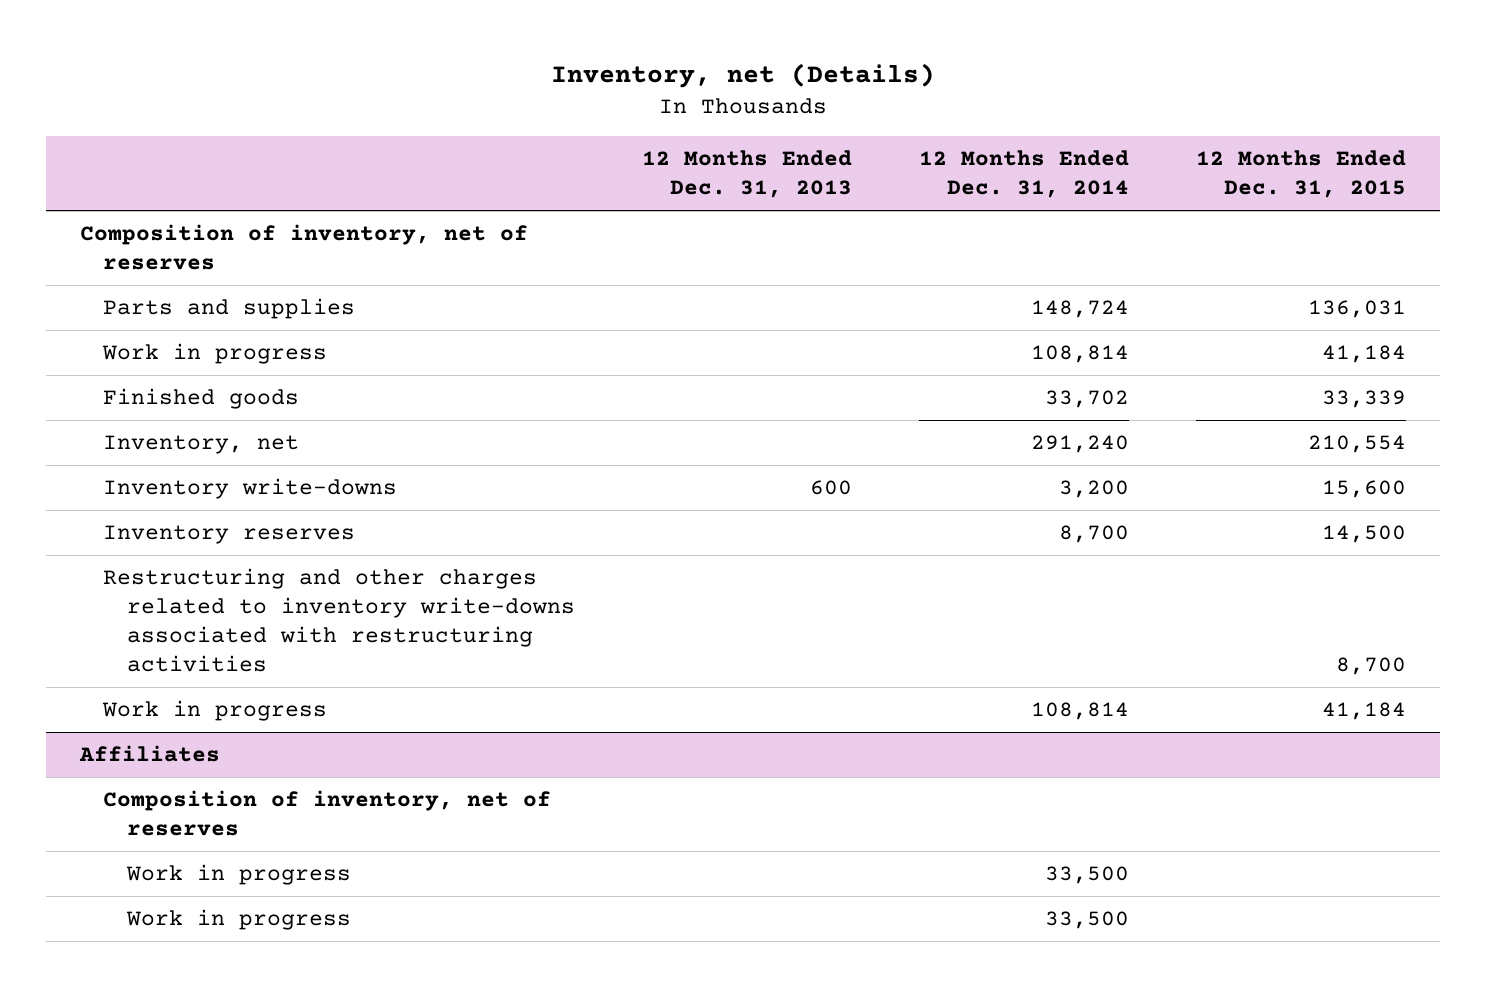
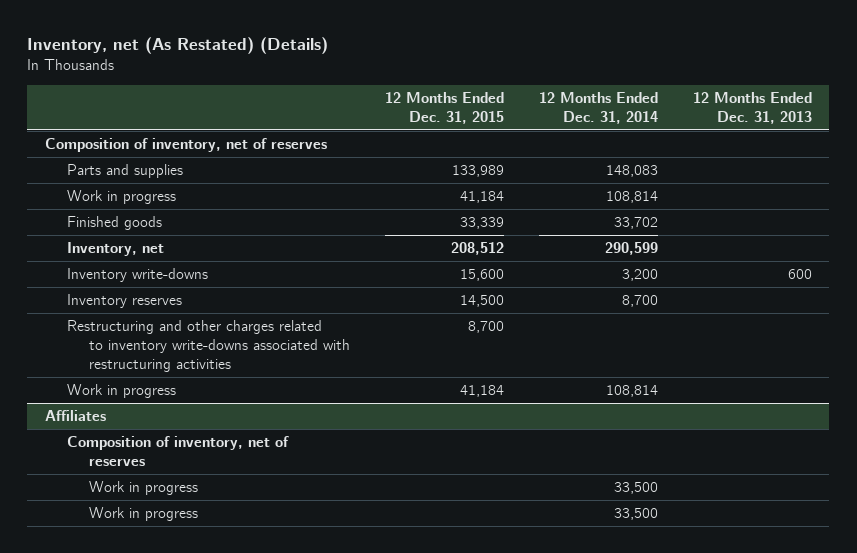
[551,62,936,88] Inventory, net (Details) -> [27,37,329,55] Inventory, net (As Restated) (Details)
[1031,300,1130,319] 148,724 -> [605,165,658,178] 148,083
[1308,300,1407,319] 136,031 -> [452,165,505,178] 133,989
[1031,435,1130,454] 291,240 -> [604,242,658,256] 290,599
[1308,435,1407,454] 210,554 -> [451,242,505,256] 208,512

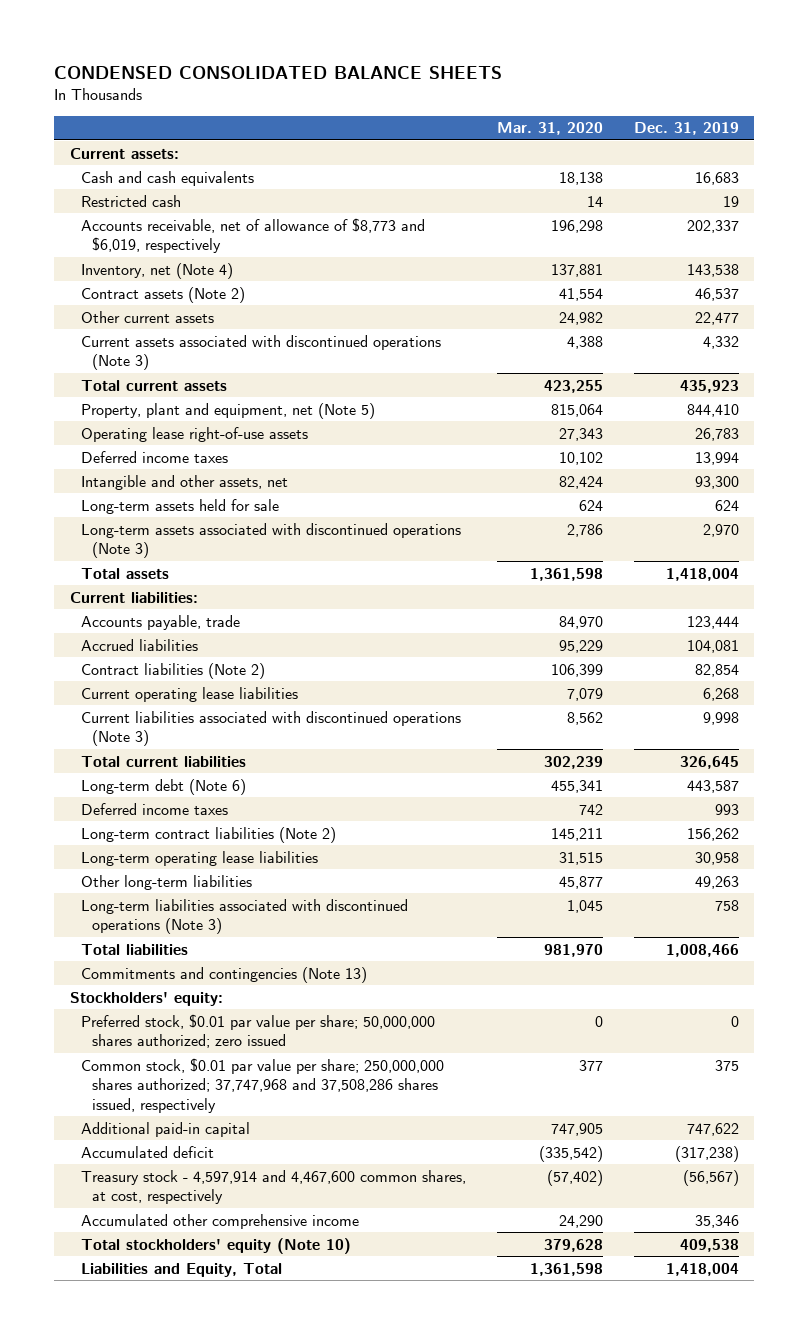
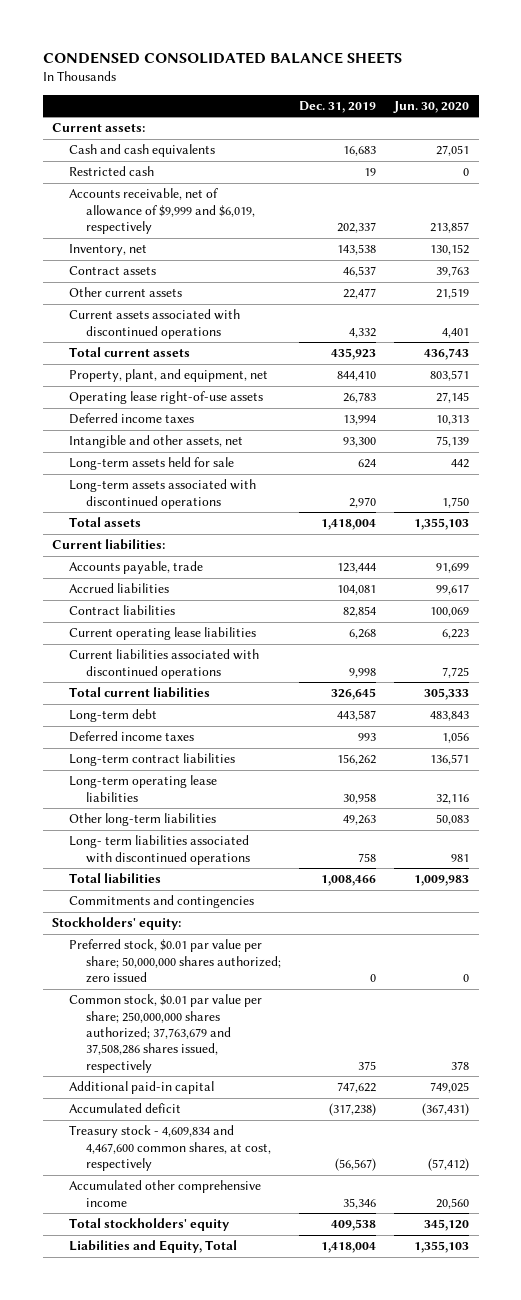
[496,122,603,136] Mar. 31, 2020 -> none
none -> [393,100,470,113] Jun. 30, 2020
[80,217,425,254] Accounts receivable, net of allowance of $8,773 and $6,019, respectively -> [68,188,255,234] Accounts receivable, net of allowance of $9,999 and $6,019, respectively
[80,262,233,279] Inventory, net (Note 4) -> [68,244,147,257] Inventory, net
[80,286,245,303] Contract assets (Note 2) -> [68,266,156,276] Contract assets
[80,334,441,371] Current assets associated with discontinued operations (Note 3) -> [68,309,240,339] Current assets associated with discontinued operations
[80,402,375,419] Property, plant and equipment, net (Note 5) -> [68,369,268,383] Property, plant, and equipment, net
[80,522,461,559] Long-term assets associated with discontinued operations (Note 3) -> [68,479,256,509] Long-term assets associated with discontinued operations
[80,662,265,679] Contract liabilities (Note 2) -> [68,605,175,616] Contract liabilities
[80,710,461,747] Current liabilities associated with discontinued operations (Note 3) -> [68,649,259,679] Current liabilities associated with discontinued operations
[80,778,246,795] Long-term debt (Note 6) -> [68,709,157,723] Long-term debt
[80,826,336,843] Long-term contract liabilities (Note 2) -> [68,753,235,767] Long-term contract liabilities
[80,898,408,935] Long-term liabilities associated with discontinued operations (Note 3) -> [68,835,250,865] Long- term liabilities associated with discontinued operations
[80,966,367,983] Commitments and contingencies (Note 13) -> [68,895,254,909] Commitments and contingencies
[80,1057,444,1113] Common stock, $0.01 par value per share; 250,000,000 shares authorized; 37,747,968 and 37,508,286 shares issued, respectively -> [68,994,262,1073] Common stock, $0.01 par value per share; 250,000,000 shares authorized; 37,763,679 and 37,508,286 shares issued, respectively
[80,1169,466,1205] Treasury stock - 4,597,914 and 4,467,600 common shares, at cost, respectively -> [68,1125,271,1171] Treasury stock - 4,609,834 and 4,467,600 common shares, at cost, respectively
[80,1237,351,1254] Total stockholders' equity (Note 10) -> [68,1218,229,1232] Total stockholders' equity

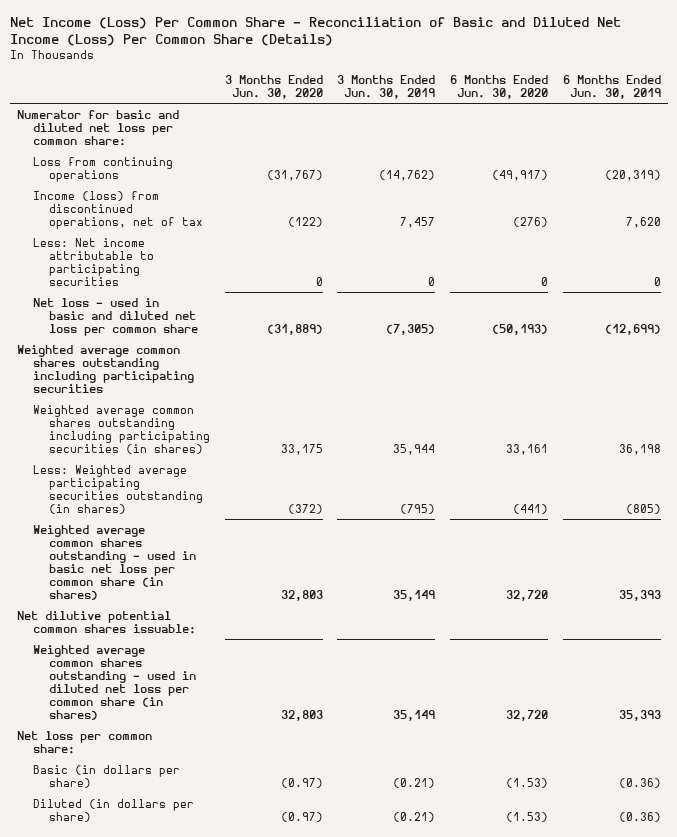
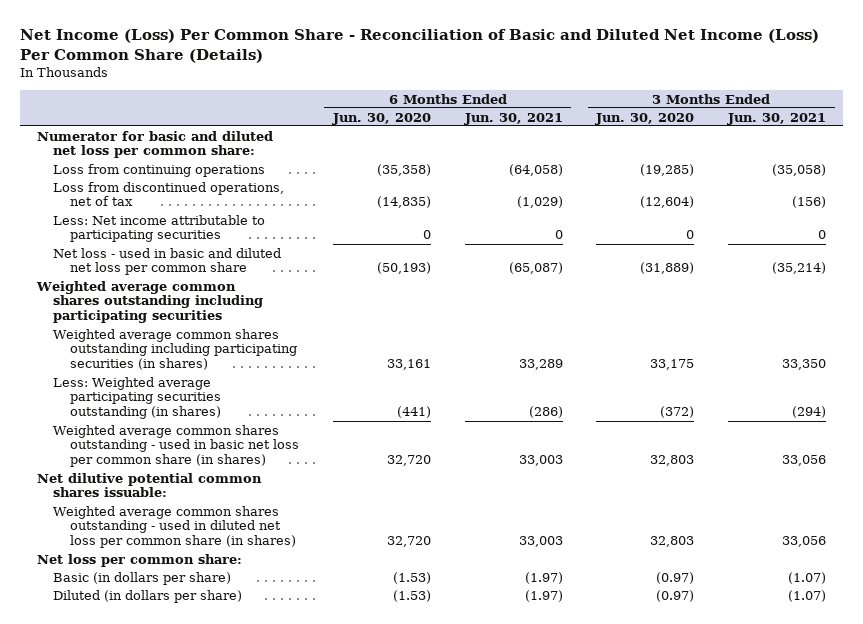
[337,75,436,100] 3 Months Ended Jun. 30, 2019 -> none
[562,75,661,100] 6 Months Ended Jun. 30, 2019 -> none
none -> [463,112,563,125] Jun. 30, 2021
none -> [727,112,827,125] Jun. 30, 2021
[266,169,323,181] (31,767) -> [640,163,695,176] (19,285)
[491,169,548,181] (49,917) -> [376,163,431,176] (35,358)
[33,190,204,229] Income (loss) from discontinued operations, net of tax -> [53,181,285,207] Loss from discontinued operations, net of tax
[287,216,323,227] (122) -> [640,196,695,209] (12,604)
[512,216,548,227] (276) -> [376,196,431,209] (14,835)

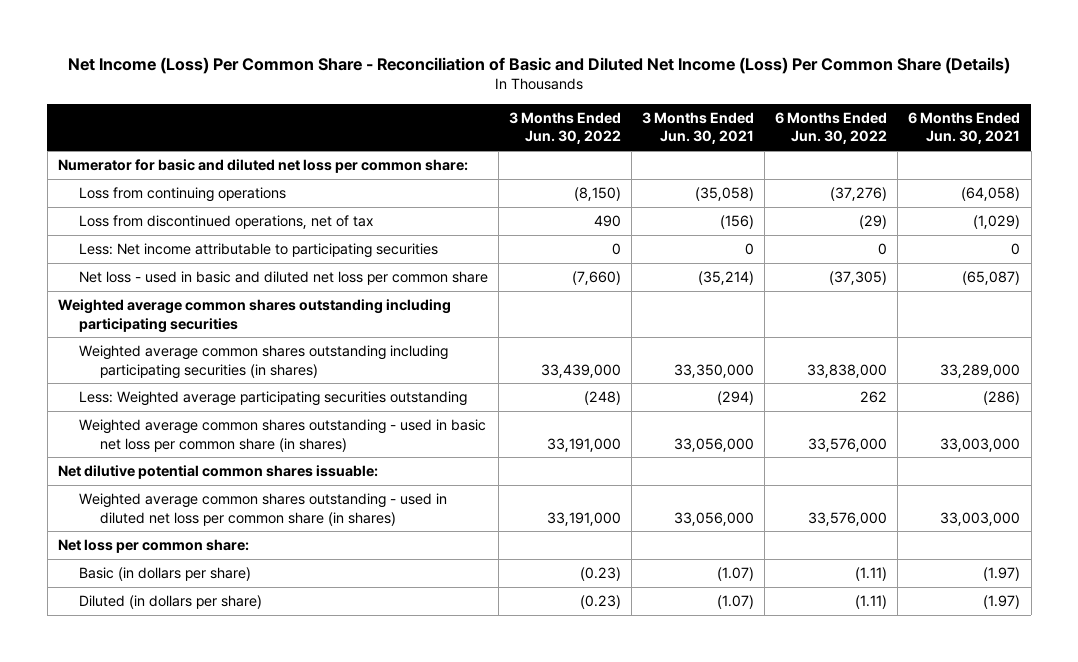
[331,112,431,125] Jun. 30, 2020 -> none
[595,112,695,125] Jun. 30, 2020 -> none
none -> [509,111,622,145] 3 Months Ended Jun. 30, 2022
none -> [775,111,888,145] 6 Months Ended Jun. 30, 2022
[518,359,563,371] 33,289 -> [940,363,1021,378] 33,289,000
[782,359,827,371] 33,350 -> [674,363,755,378] 33,350,000
[53,376,221,420] Less: Weighted average participating securities outstanding (in shares) -> [78,391,467,407] Less: Weighted average participating securities outstanding
[518,455,563,467] 33,003 -> [940,437,1021,452] 33,003,000
[782,455,827,467] 33,056 -> [674,437,755,452] 33,056,000
[518,536,563,548] 33,003 -> [940,511,1021,526] 33,003,000
[782,536,827,548] 33,056 -> [674,511,755,526] 33,056,000

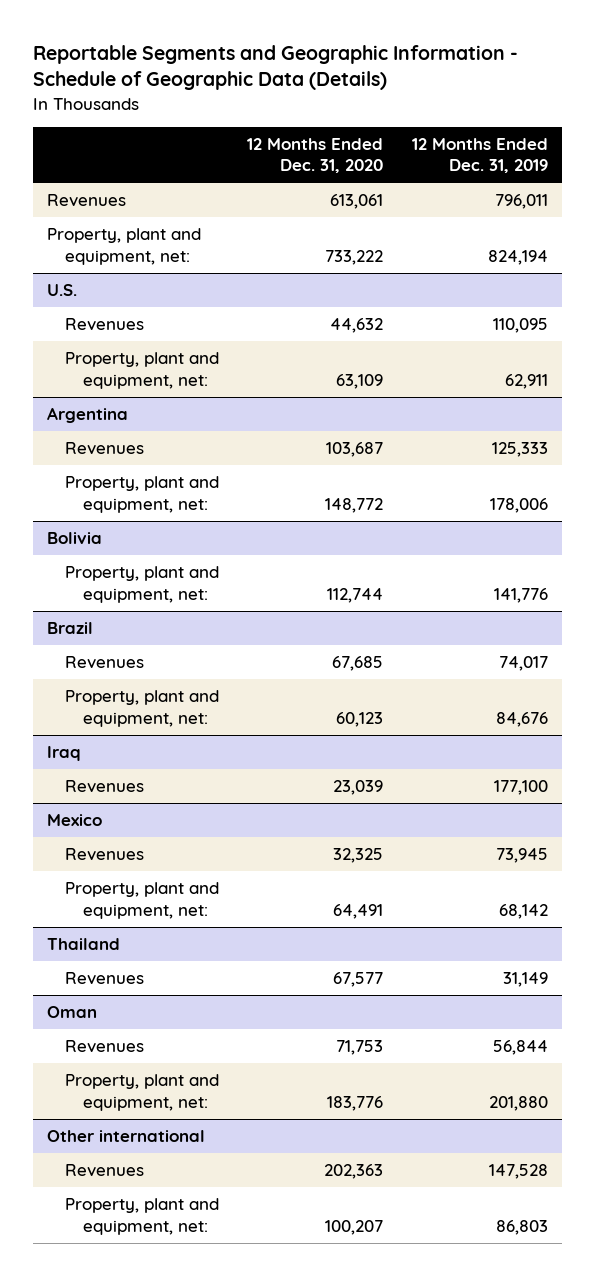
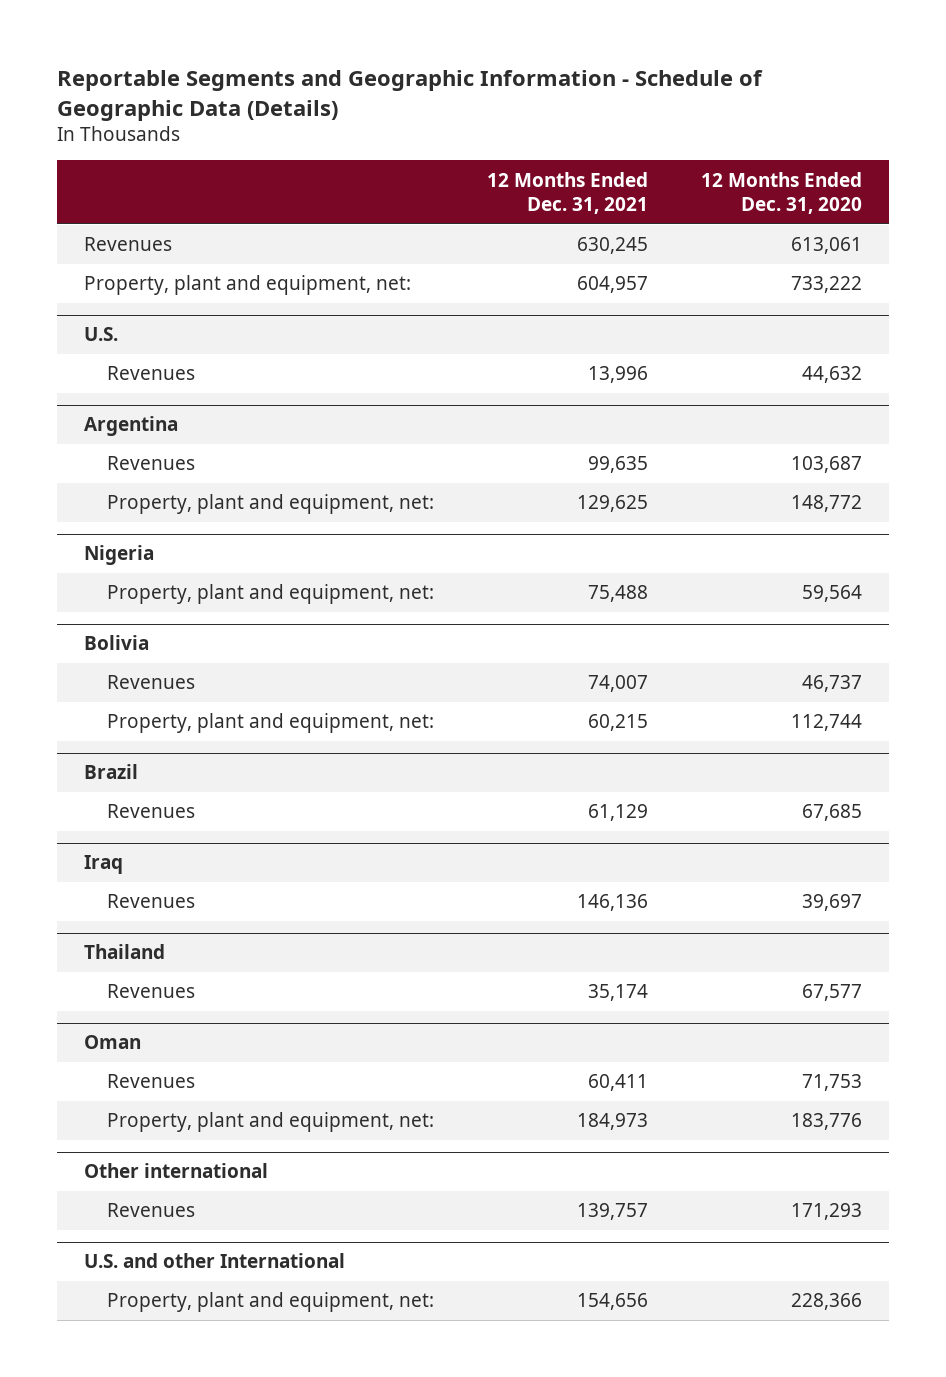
[411,137,548,174] 12 Months Ended Dec. 31, 2019 -> none
none -> [487,171,649,214] 12 Months Ended Dec. 31, 2021
[65,352,220,389] Property, plant and equipment, net: -> none
none -> [83,545,154,566] Nigeria
none -> [106,584,434,605] Property, plant and equipment, net:
none -> [106,675,195,690] Revenues
[65,690,220,727] Property, plant and equipment, net: -> none
[47,814,103,827] Mexico -> none
[65,848,145,862] Revenues -> none
[65,882,220,919] Property, plant and equipment, net: -> none
[333,780,384,796] 23,039 -> [802,894,863,912] 39,697
[324,1164,384,1180] 202,363 -> [791,1203,863,1221] 171,293
none -> [83,1253,345,1269] U.S. and other International
[325,1219,384,1235] 100,207 -> [791,1293,863,1311] 228,366

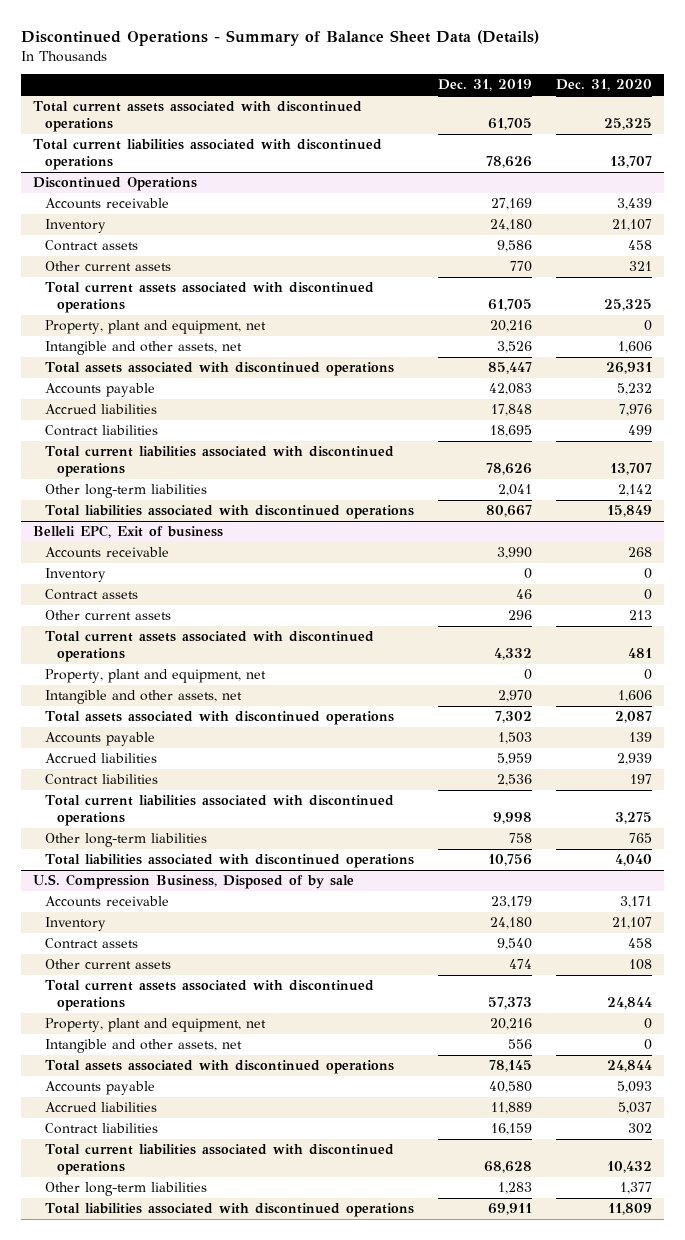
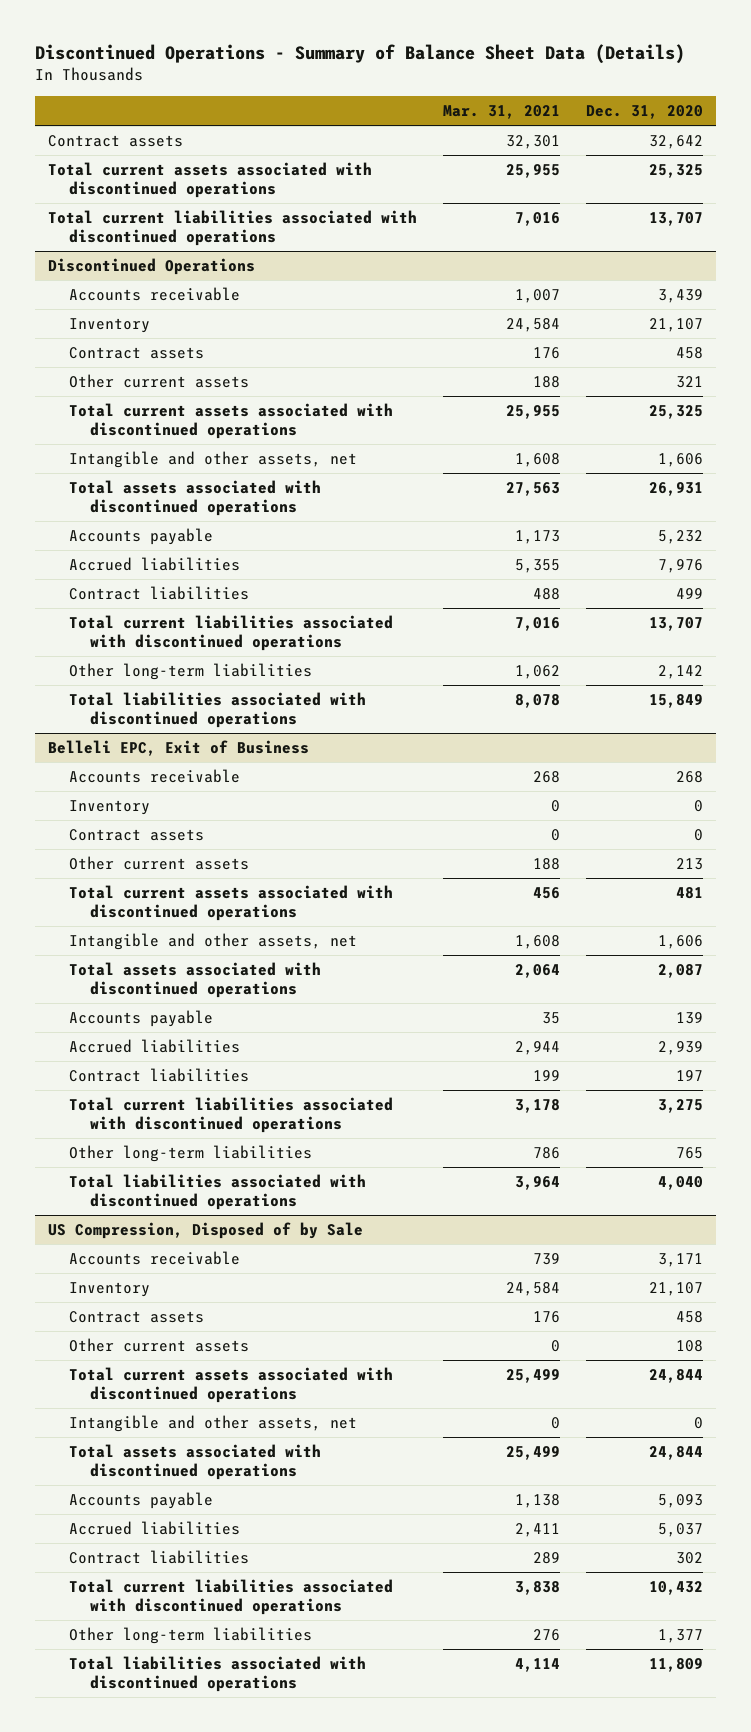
[437,79,532,92] Dec. 31, 2019 -> none
none -> [442,104,560,119] Mar. 31, 2021
none -> [48,135,184,148] Contract assets
[44,320,266,335] Property, plant and equipment, net -> none
[32,525,223,539] Belleli EPC, Exit of business -> [48,740,310,757] Belleli EPC, Exit of Business
[44,669,266,684] Property, plant and equipment, net -> none
[32,874,354,890] U.S. Compression Business, Disposed of by sale -> [48,1222,364,1240] US Compression, Disposed of by Sale
[44,1018,266,1033] Property, plant and equipment, net -> none

